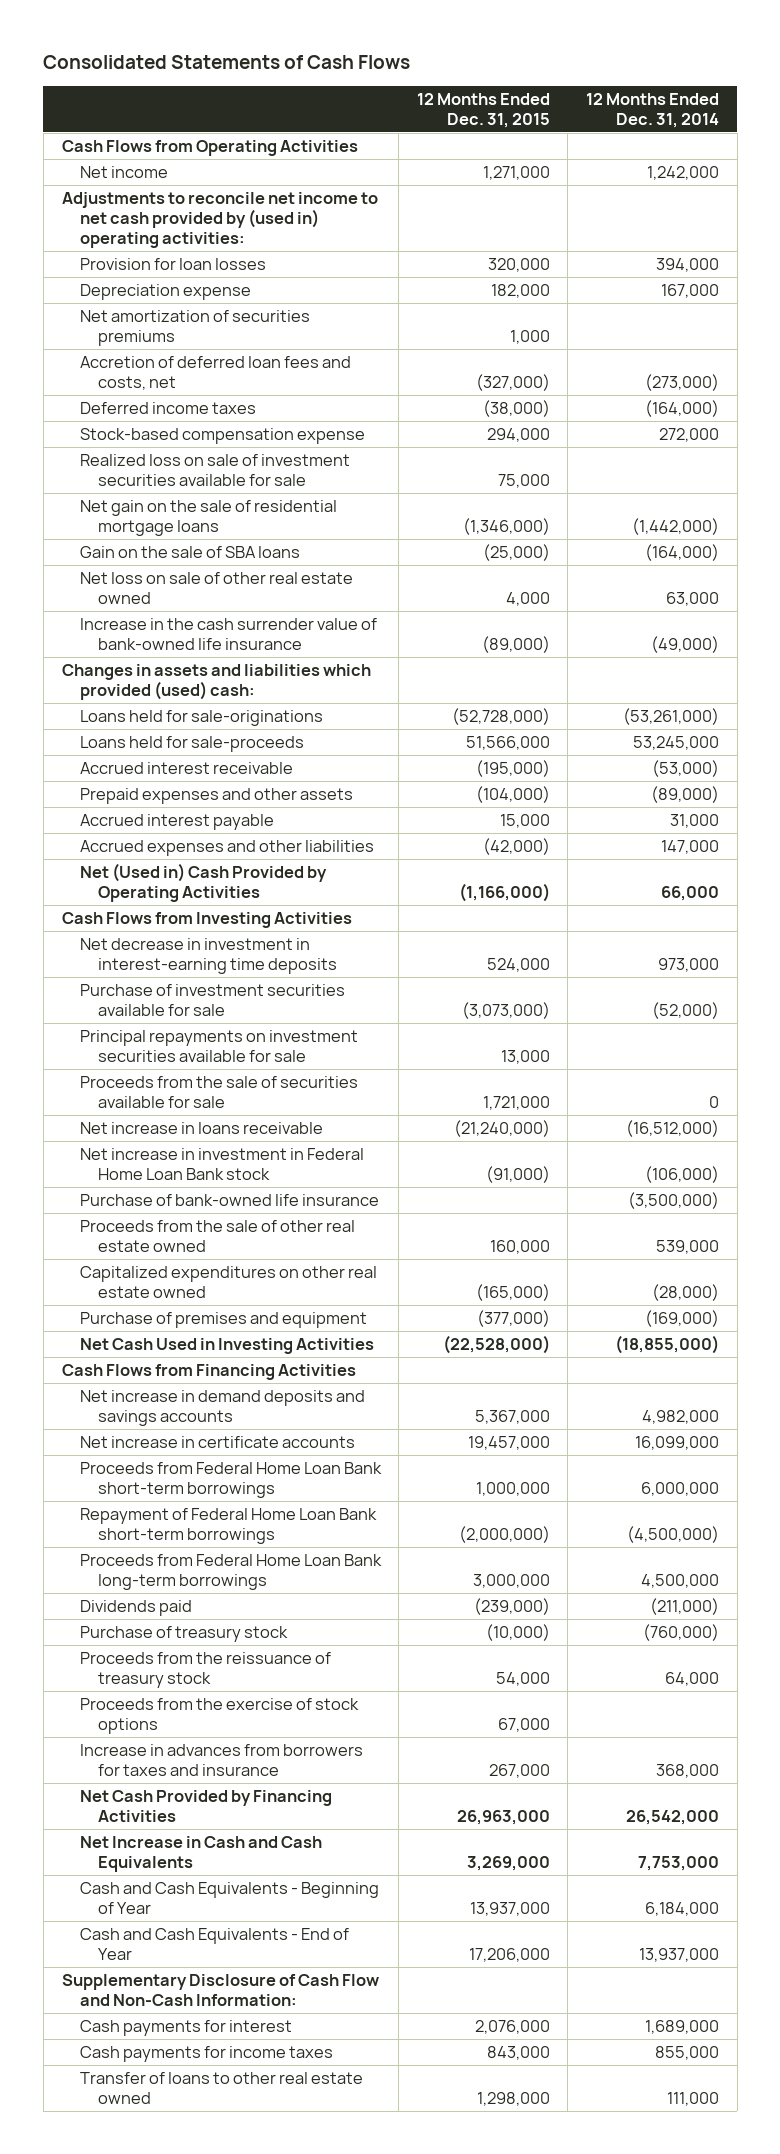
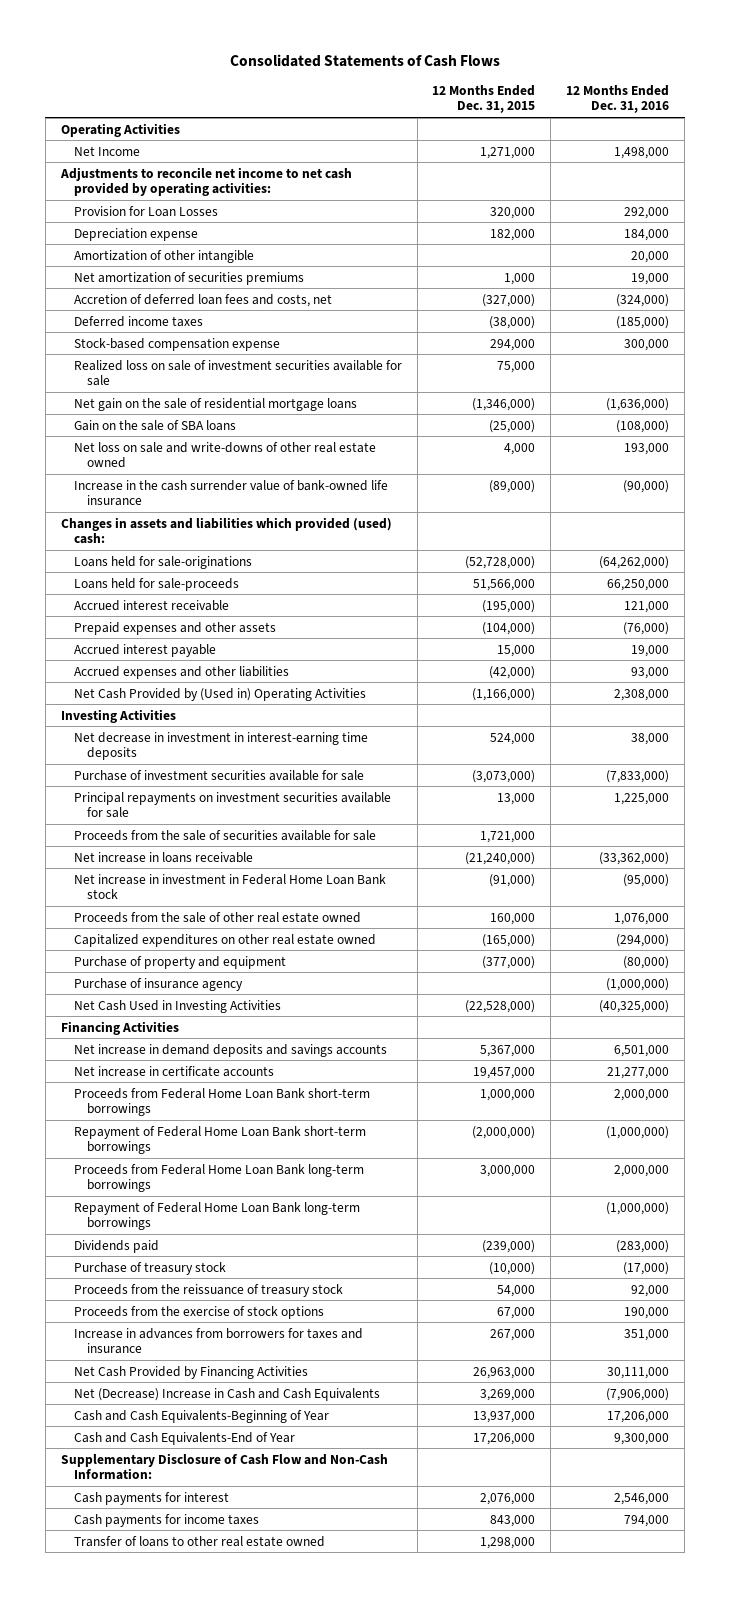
[585,92,719,128] 12 Months Ended Dec. 31, 2014 -> none
none -> [566,84,670,114] 12 Months Ended Dec. 31, 2016
[61,140,358,157] Cash Flows from Operating Activities -> none
none -> [60,122,180,137] Operating Activities
[79,166,168,179] Net income -> [73,145,140,156] Net Income
[61,192,378,248] Adjustments to reconcile net income to net cash provided by (used in) operating activities: -> [59,166,352,196] Adjustments to reconcile net income to net cash provided by operating activities:
[79,258,266,271] Provision for loan losses -> [73,205,218,217] Provision for Loan Losses
none -> [73,249,254,263] Amortization of other intangible
[79,572,353,604] Net loss on sale of other real estate owned -> [73,441,376,468] Net loss on sale and write-downs of other real estate owned
[61,912,352,929] Cash Flows from Investing Activities -> none
[79,863,327,902] Net (Used in) Cash Provided by Operating Activities -> [73,687,366,701] Net Cash Provided by (Used in) Operating Activities
none -> [60,708,176,723] Investing Activities
[79,1194,379,1207] Purchase of bank-owned life insurance -> none
[79,1312,367,1329] Purchase of premises and equipment -> [73,955,286,969] Purchase of property and equipment
none -> [73,977,243,991] Purchase of insurance agency
[61,1364,356,1381] Cash Flows from Financing Activities -> none
none -> [60,1020,179,1035] Financing Activities
none -> [73,1201,360,1230] Repayment of Federal Home Loan Bank long-term borrowings
[79,1836,322,1872] Net Increase in Cash and Cash Equivalents -> [73,1387,380,1401] Net (Decrease) Increase in Cash and Cash Equivalents
[79,1882,379,1914] Cash and Cash Equivalents - Beginning of Year -> [73,1409,329,1423] Cash and Cash Equivalents-Beginning of Year
[79,1928,349,1960] Cash and Cash Equivalents - End of Year -> [73,1431,295,1445] Cash and Cash Equivalents-End of Year

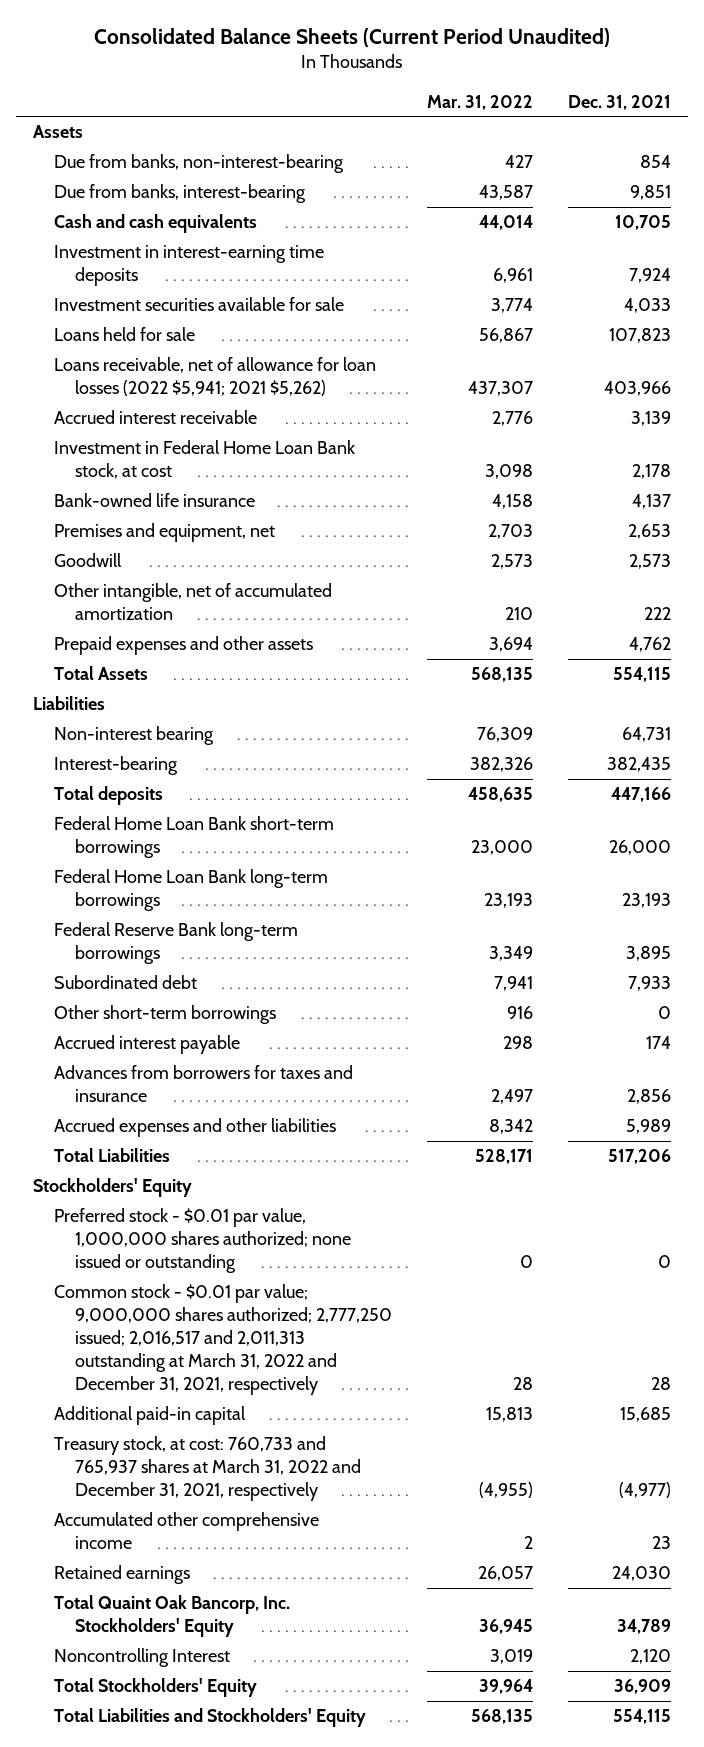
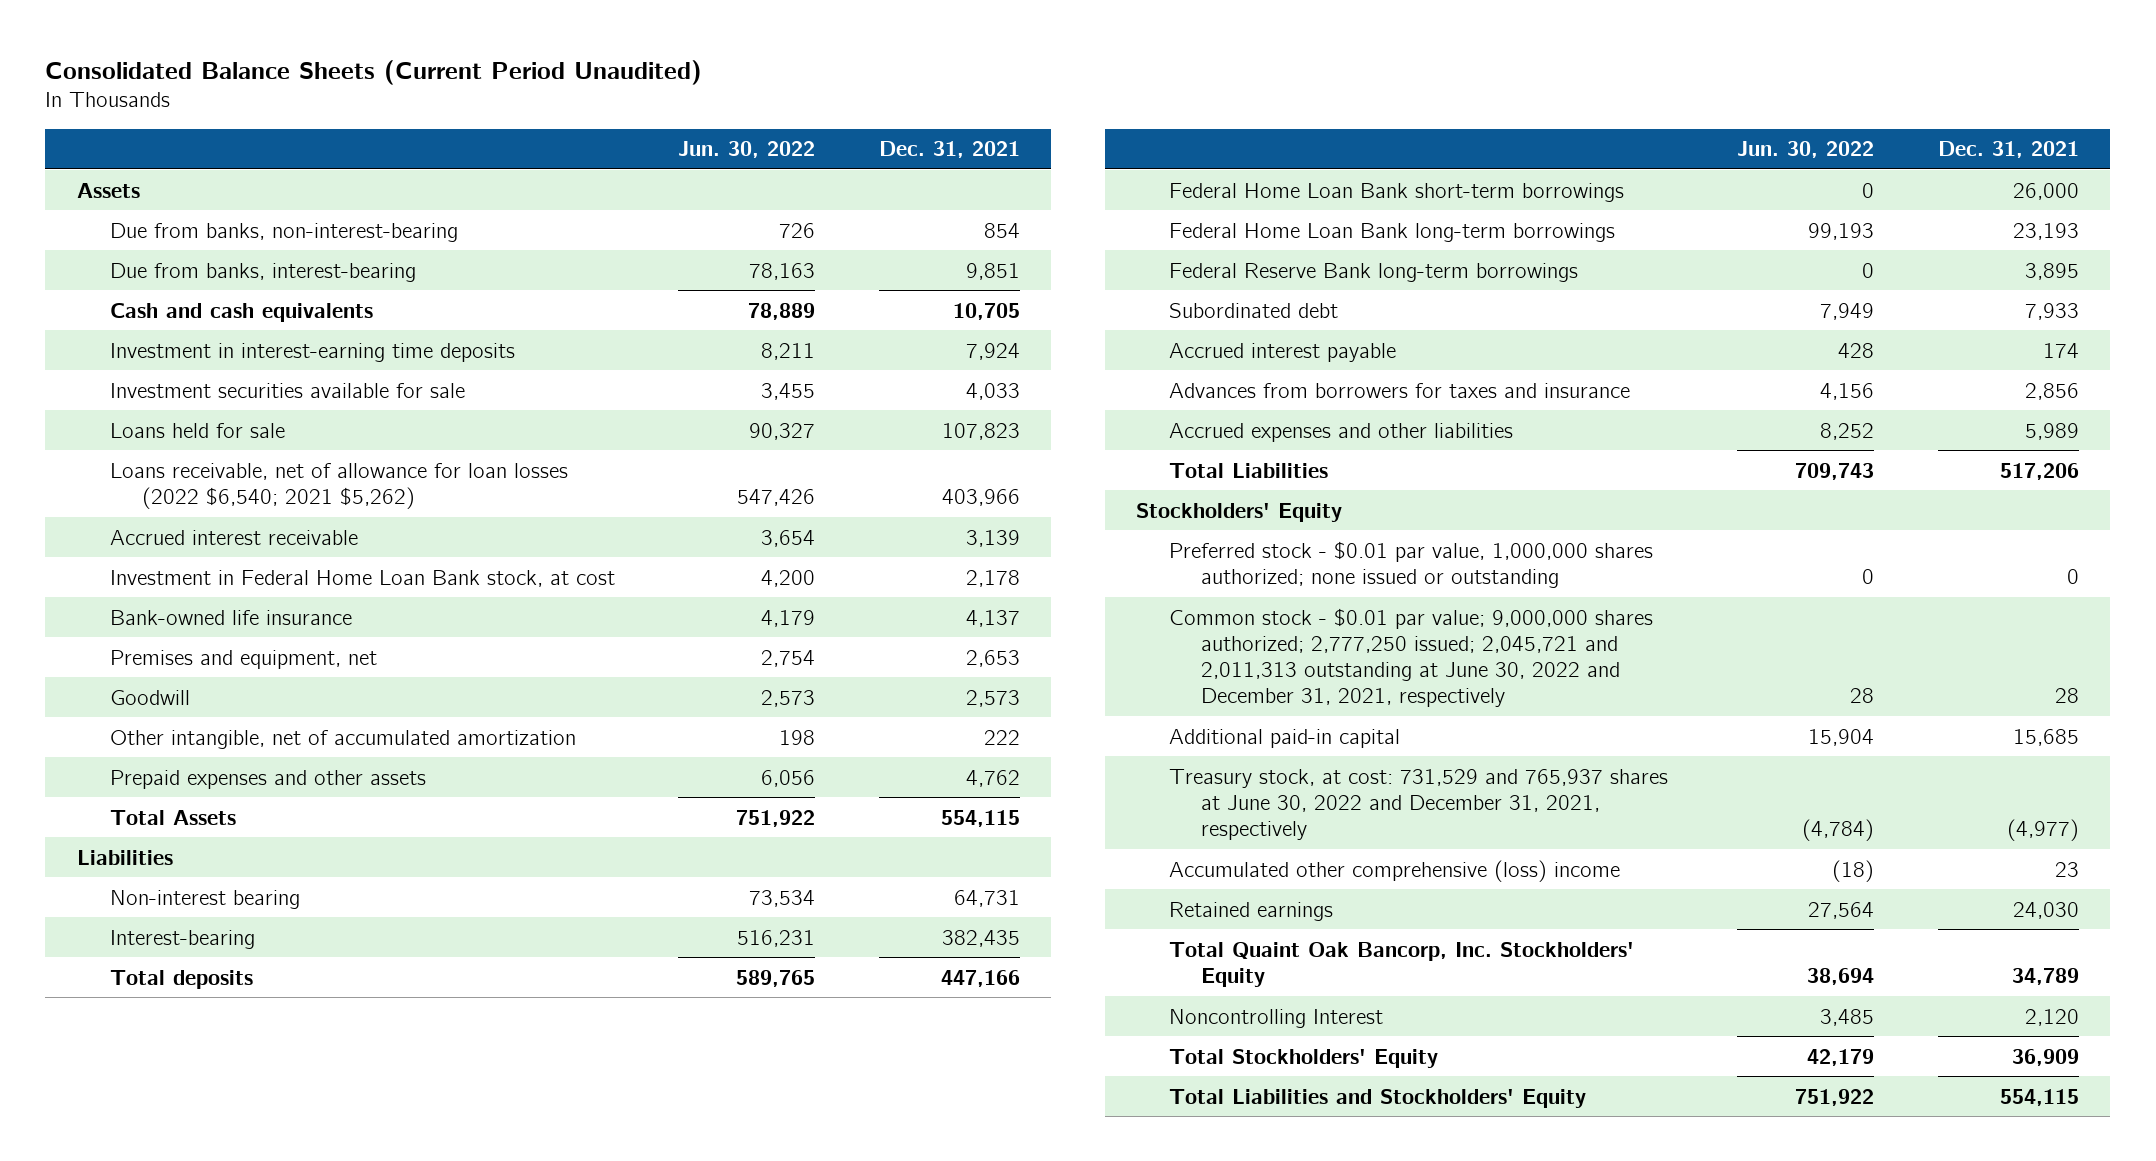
[426,94,533,110] Mar. 31, 2022 -> none
none -> [678,141,816,159] Jun. 30, 2022
[54,357,377,397] Loans receivable, net of allowance for loan losses (2022 $5,941; 2021 $5,262) -> [109,462,568,509] Loans receivable, net of allowance for loan losses (2022 $6,540; 2021 $5,262)
[54,1005,277,1025] Other short-term borrowings -> none
[54,1284,392,1395] Common stock - $0.01 par value; 9,000,000 shares authorized; 2,777,250 issued; 2,016,517 and 2,011,313 outstanding at March 31, 2022 and December 31, 2021, respectively -> [1168,607,1653,707] Common stock - $0.01 par value; 9,000,000 shares authorized; 2,777,250 issued; 2,045,721 and 2,011,313 outstanding at June 30, 2022 and December 31, 2021, respectively
[54,1436,361,1502] Treasury stock, at cost: 760,733 and 765,937 shares at March 31, 2022 and December 31, 2021, respectively -> [1168,768,1668,840] Treasury stock, at cost: 731,529 and 765,937 shares at June 30, 2022 and December 31, 2021, respectively
[54,1512,320,1550] Accumulated other comprehensive income -> [1168,859,1620,882] Accumulated other comprehensive (loss) income

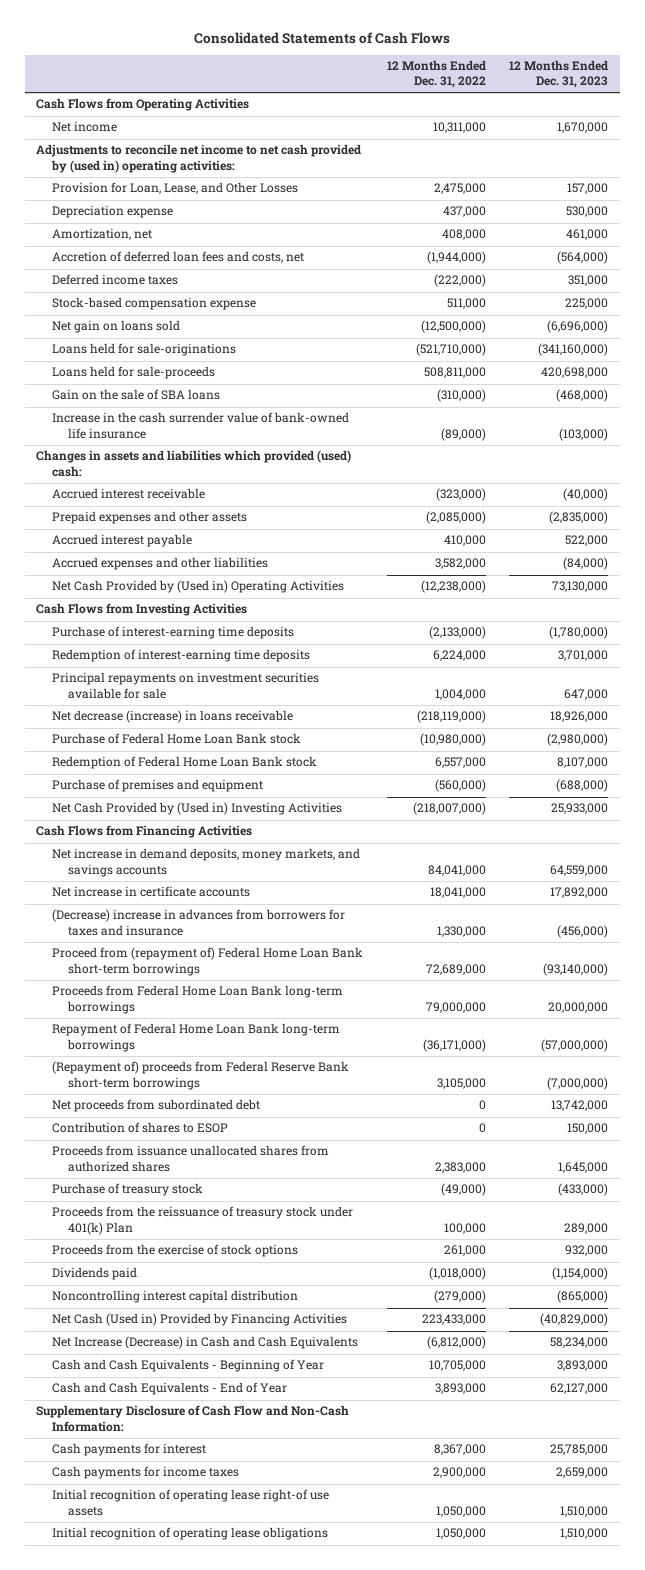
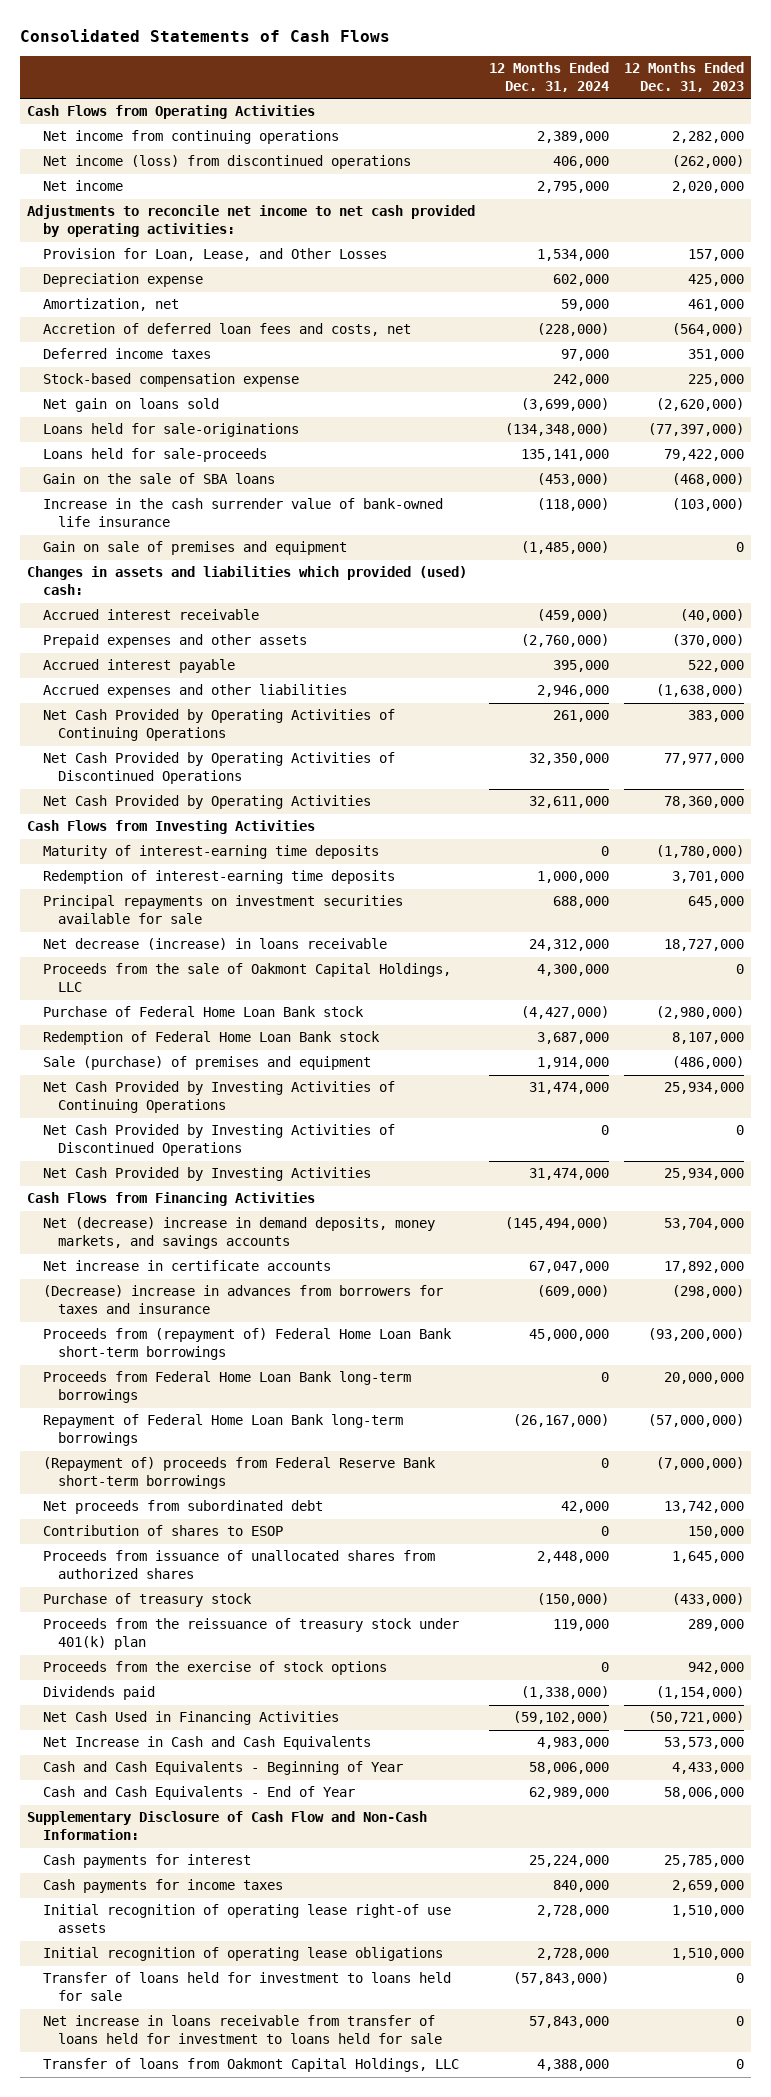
[386,60,486,89] 12 Months Ended Dec. 31, 2022 -> none
none -> [489,62,610,93] 12 Months Ended Dec. 31, 2024
none -> [42,130,339,145] Net income from continuing operations
none -> [42,155,411,170] Net income (loss) from discontinued operations
[557,122,609,134] 1,670,000 -> [671,181,744,194] 2,020,000
[36,144,362,173] Adjustments to reconcile net income to net cash provided by (used in) operating activities: -> [27,205,476,238] Adjustments to reconcile net income to net cash provided by operating activities:
[566,206,609,218] 530,000 -> [687,274,744,287] 425,000
[547,320,609,334] (6,696,000) -> [655,398,744,412] (2,620,000)
[538,343,609,357] (341,160,000) -> [647,423,744,437] (77,397,000)
[541,367,609,379] 420,698,000 -> [663,449,744,462] 79,422,000
none -> [42,541,347,556] Gain on sale of premises and equipment
[549,511,609,525] (2,835,000) -> [671,634,744,648] (370,000)
[563,557,609,571] (84,000) -> [655,684,744,698] (1,638,000)
none -> [42,709,395,742] Net Cash Provided by Operating Activities of Continuing Operations
none -> [42,752,395,785] Net Cash Provided by Operating Activities of Discontinued Operations
[52,580,345,594] Net Cash Provided by (Used in) Operating Activities -> [42,795,371,810] Net Cash Provided by Operating Activities
[552,581,609,593] 73,130,000 -> [663,796,744,809] 78,360,000
[52,626,295,640] Purchase of interest-earning time deposits -> [42,845,379,860] Maturity of interest-earning time deposits
[564,688,609,700] 647,000 -> [687,896,744,909] 645,000
[550,711,609,723] 18,926,000 -> [663,939,744,952] 18,727,000
none -> [42,963,451,993] Proceeds from the sale of Oakmont Capital Holdings, LLC
[52,779,264,793] Purchase of premises and equipment -> [42,1056,371,1071] Sale (purchase) of premises and equipment
[556,779,609,793] (688,000) -> [671,1056,744,1070] (486,000)
none -> [42,1081,395,1114] Net Cash Provided by Investing Activities of Continuing Operations
none -> [42,1124,395,1157] Net Cash Provided by Investing Activities of Discontinued Operations
[52,802,343,816] Net Cash Provided by (Used in) Investing Activities -> [42,1167,371,1182] Net Cash Provided by Investing Activities
[551,803,609,815] 25,933,000 -> [663,1168,744,1181] 25,934,000
[52,848,361,877] Net increase in demand deposits, money markets, and savings accounts -> [42,1217,435,1250] Net (decrease) increase in demand deposits, money markets, and savings accounts
[550,864,609,876] 64,559,000 -> [663,1218,744,1231] 53,704,000
[557,924,609,938] (456,000) -> [671,1285,744,1299] (298,000)
[52,947,364,976] Proceed from (repayment of) Federal Home Loan Bank short-term borrowings -> [42,1328,452,1361] Proceeds from (repayment of) Federal Home Loan Bank short-term borrowings
[543,962,609,976] (93,140,000) -> [647,1328,744,1342] (93,200,000)
[52,1145,330,1172] Proceeds from issuance unallocated shares from authorized shares -> [42,1550,435,1580] Proceeds from issuance of unallocated shares from authorized shares
[52,1206,354,1235] Proceeds from the reissuance of treasury stock under 401(k) Plan -> [42,1618,459,1651] Proceeds from the reissuance of treasury stock under 401(k) plan
[565,1245,609,1257] 932,000 -> [687,1662,744,1675] 942,000
[52,1290,299,1304] Noncontrolling interest capital distribution -> none
[52,1313,348,1327] Net Cash (Used in) Provided by Financing Activities -> [42,1711,339,1726] Net Cash Used in Financing Activities
[540,1313,609,1327] (40,829,000) -> [647,1711,744,1725] (50,721,000)
[52,1336,359,1350] Net Increase (Decrease) in Cash and Cash Equivalents -> [42,1736,371,1751] Net Increase in Cash and Cash Equivalents
[550,1337,609,1349] 58,234,000 -> [663,1737,744,1750] 53,573,000
[557,1360,609,1372] 3,893,000 -> [671,1762,744,1775] 4,433,000
[550,1383,609,1395] 62,127,000 -> [663,1787,744,1800] 58,006,000
none -> [42,1972,451,2002] Transfer of loans held for investment to loans held for sale
none -> [42,2015,443,2045] Net increase in loans receivable from transfer of loans held for investment to loans held for sale
none -> [42,2058,459,2073] Transfer of loans from Oakmont Capital Holdings, LLC

